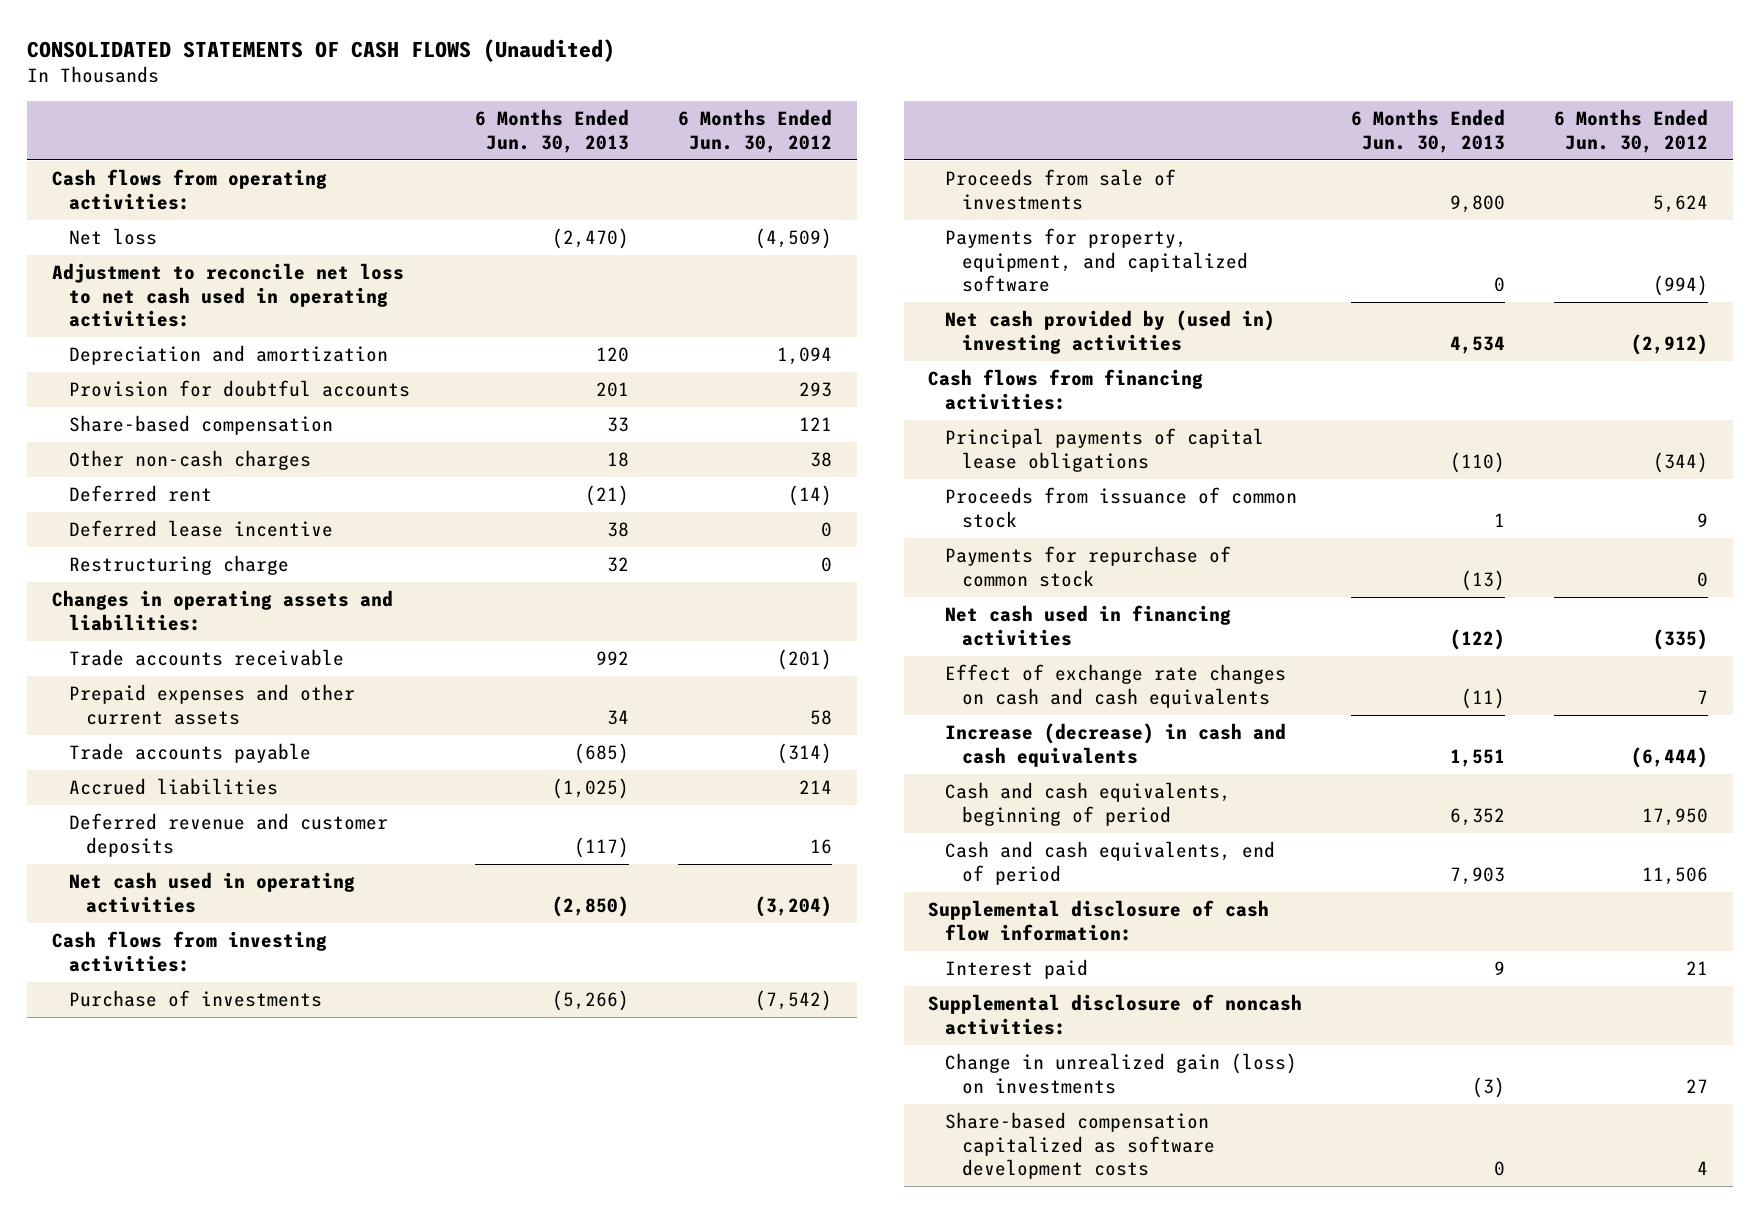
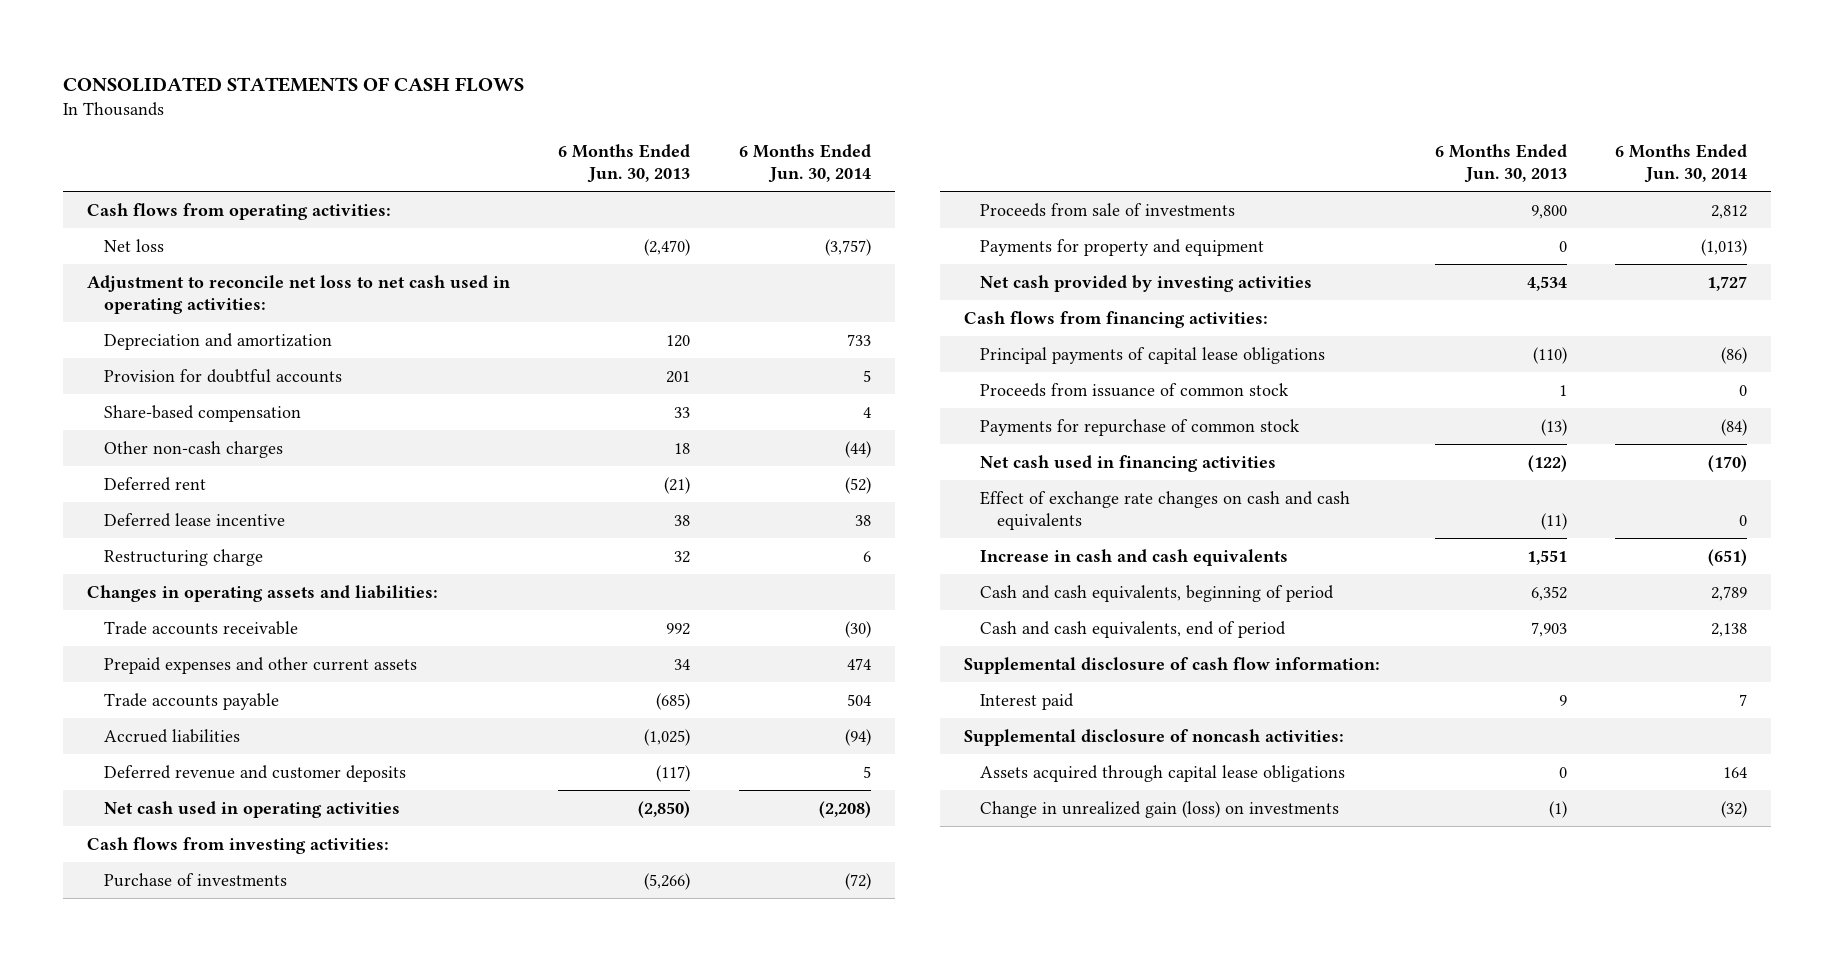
[27,38,616,62] CONSOLIDATED STATEMENTS OF CASH FLOWS (Unaudited) -> [63,77,525,93] CONSOLIDATED STATEMENTS OF CASH FLOWS
[677,109,832,153] 6 Months Ended Jun. 30, 2012 -> none
none -> [738,144,871,184] 6 Months Ended Jun. 30, 2014
[945,228,1249,293] Payments for property, equipment, and capitalized software -> [980,238,1265,256] Payments for property and equipment
[945,310,1276,354] Net cash provided by (used in) investing activities -> [980,274,1313,292] Net cash provided by investing activities
[945,723,1287,767] Increase (decrease) in cash and cash equivalents -> [980,548,1289,566] Increase in cash and cash equivalents
[945,1112,1216,1180] Share-based compensation capitalized as software development costs -> none
none -> [980,764,1346,782] Assets acquired through capital lease obligations
[1472,1076,1506,1098] (3) -> [1549,800,1568,818] (1)

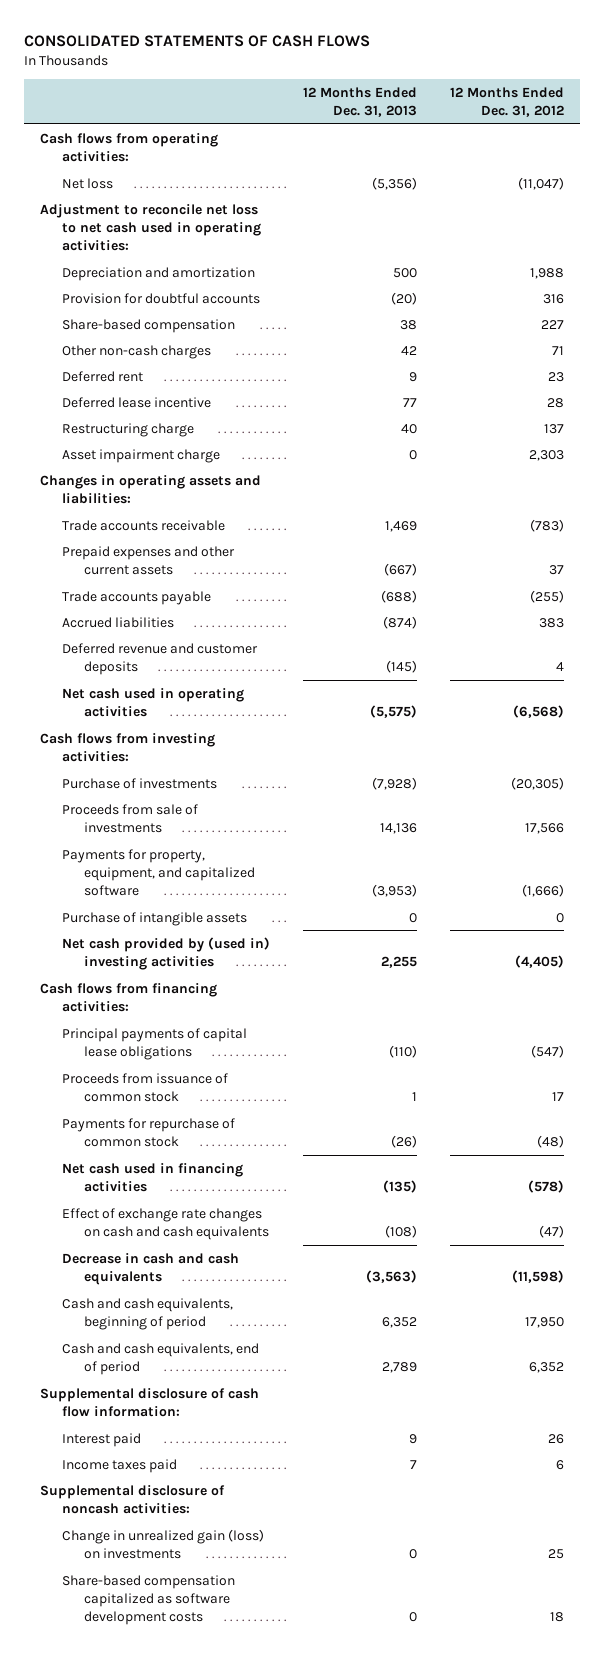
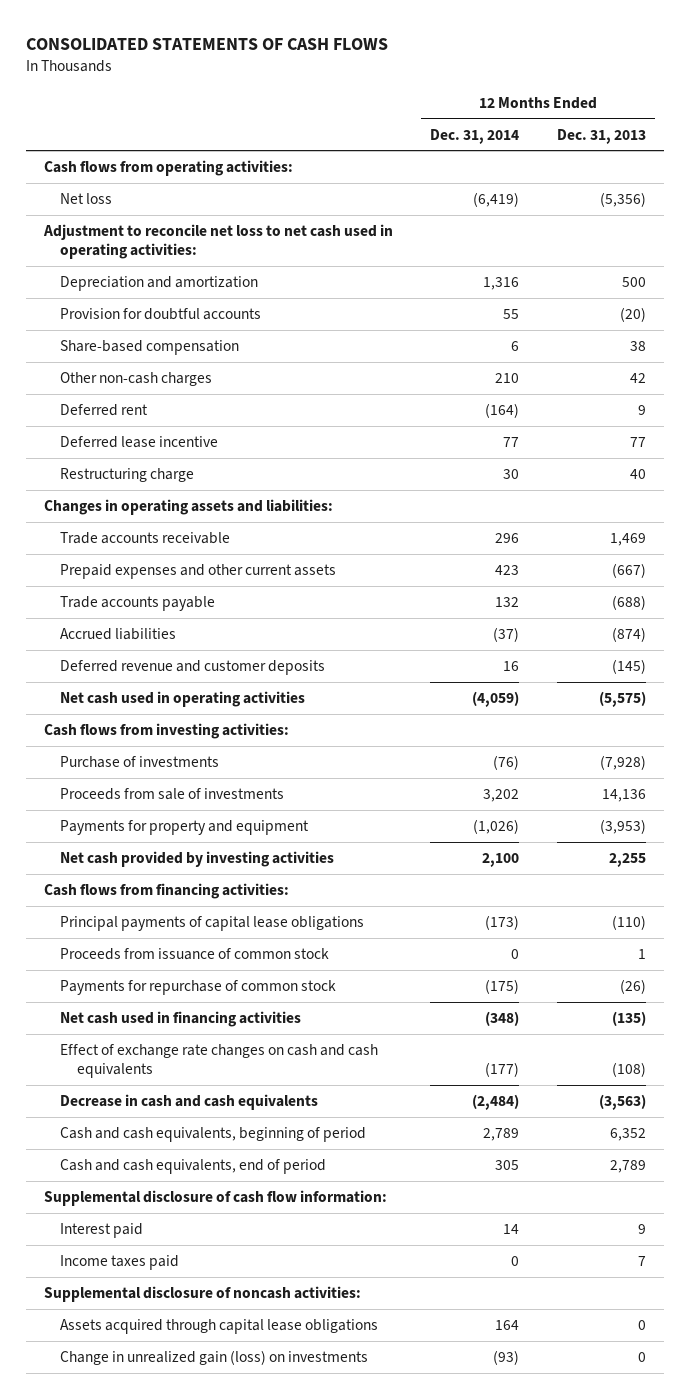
[449,86,564,117] 12 Months Ended Dec. 31, 2012 -> none
none -> [430,128,520,144] Dec. 31, 2014
[62,448,221,463] Asset impairment charge -> none
[62,911,248,926] Purchase of intangible assets -> none
[62,848,256,897] Payments for property, equipment, and capitalized software -> [60,819,310,835] Payments for property and equipment
[62,936,271,970] Net cash provided by (used in) investing activities -> [60,850,335,867] Net cash provided by investing activities
none -> [60,1318,379,1334] Assets acquired through capital lease obligations
[62,1574,236,1626] Share-based compensation capitalized as software development costs -> none

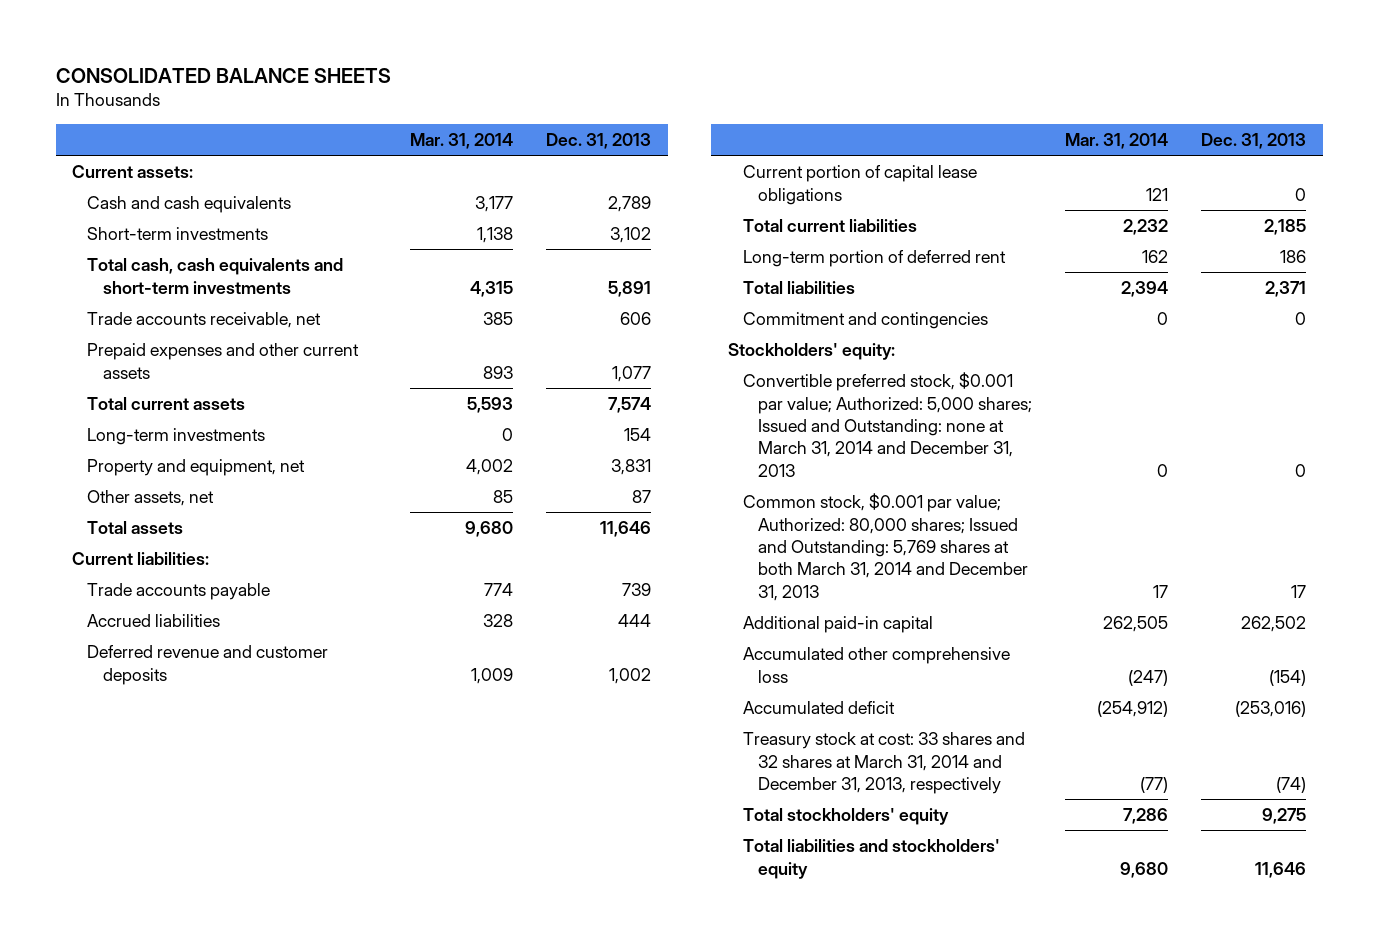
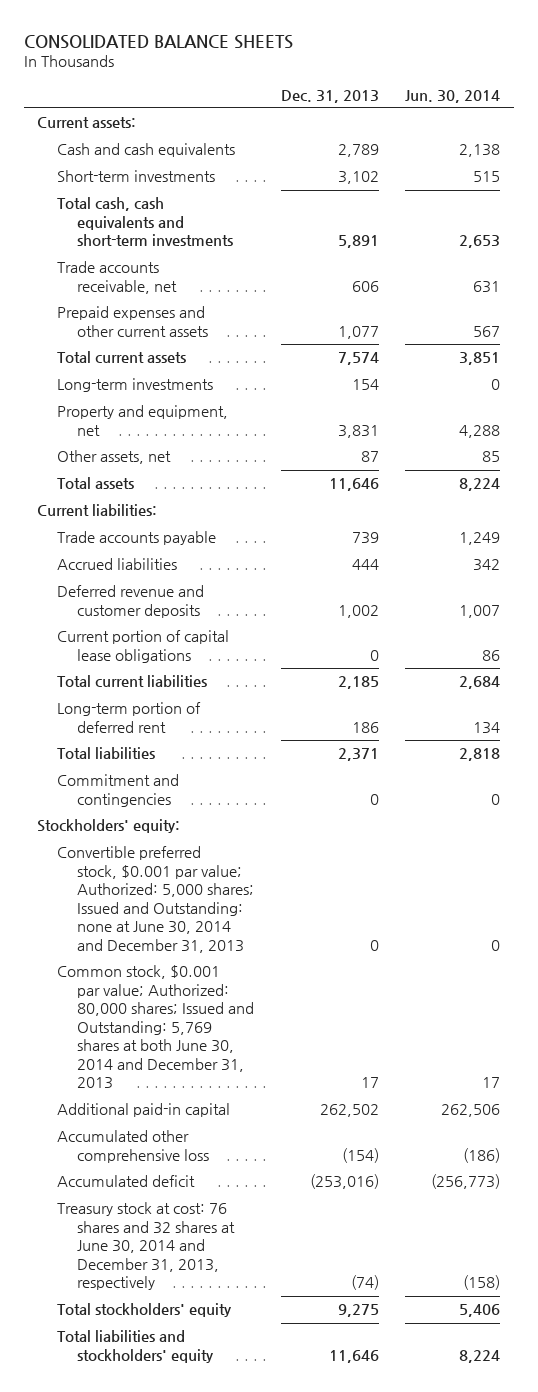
[409,132,513,149] Mar. 31, 2014 -> none
none -> [405,89,501,103] Jun. 30, 2014
[742,372,1033,477] Convertible preferred stock, $0.001 par value; Authorized: 5,000 shares; Issued and Outstanding: none at March 31, 2014 and December 31, 2013 -> [56,846,254,953] Convertible preferred stock, $0.001 par value; Authorized: 5,000 shares; Issued and Outstanding: none at June 30, 2014 and December 31, 2013
[742,493,1029,601] Common stock, $0.001 par value; Authorized: 80,000 shares; Issued and Outstanding: 5,769 shares at both March 31, 2014 and December 31, 2013 -> [56,965,254,1090] Common stock, $0.001 par value; Authorized: 80,000 shares; Issued and Outstanding: 5,769 shares at both June 30, 2014 and December 31, 2013
[742,732,1025,794] Treasury stock at cost: 33 shares and 32 shares at March 31, 2014 and December 31, 2013, respectively -> [56,1202,235,1291] Treasury stock at cost: 76 shares and 32 shares at June 30, 2014 and December 31, 2013, respectively

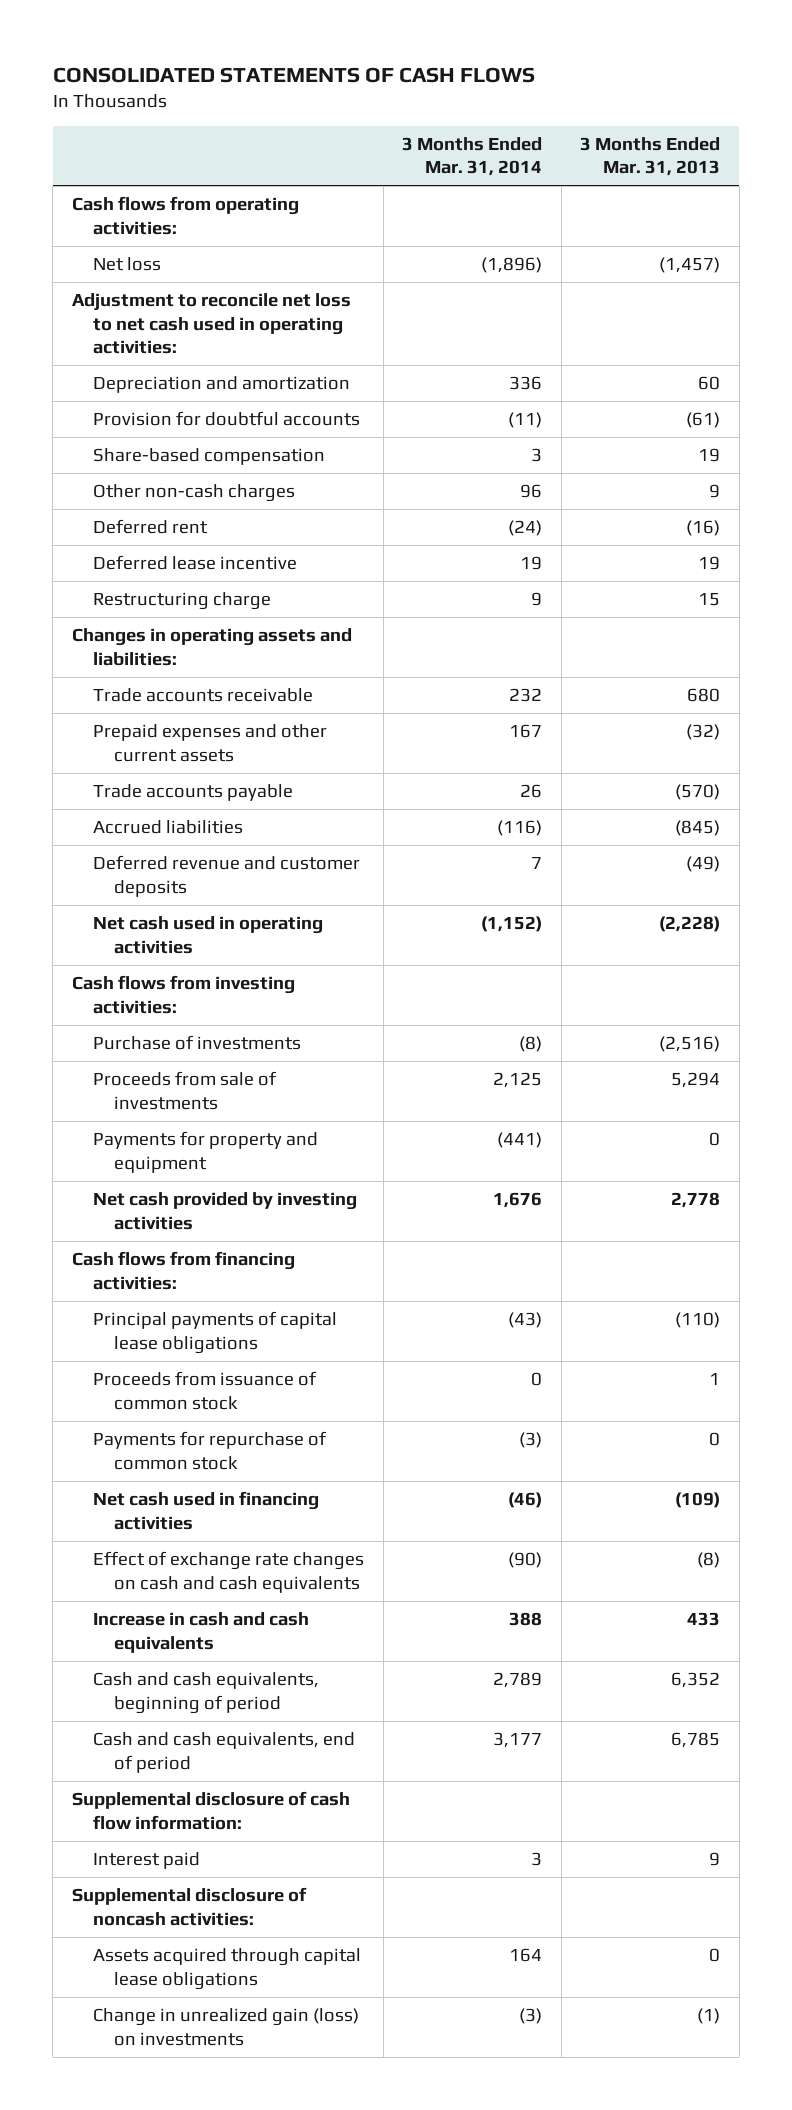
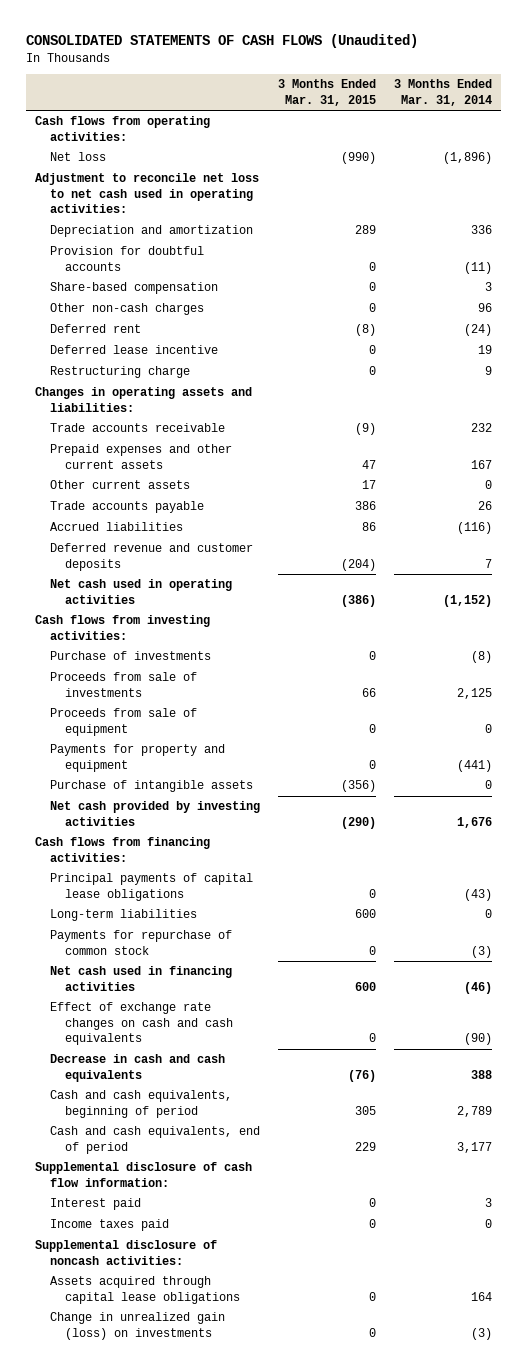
[52,66,535,83] CONSOLIDATED STATEMENTS OF CASH FLOWS -> [26,34,419,49] CONSOLIDATED STATEMENTS OF CASH FLOWS (Unaudited)
[580,136,721,177] 3 Months Ended Mar. 31, 2013 -> none
none -> [278,79,377,106] 3 Months Ended Mar. 31, 2015
none -> [50,480,191,490] Other current assets
none -> [50,708,198,736] Proceeds from sale of equipment
none -> [50,780,254,793] Purchase of intangible assets
[92,1371,317,1410] Proceeds from issuance of common stock -> none
none -> [50,909,198,922] Long-term liabilities
[92,1612,309,1653] Increase in cash and cash equivalents -> [50,1054,226,1082] Decrease in cash and cash equivalents
none -> [50,1219,170,1232] Income taxes paid

